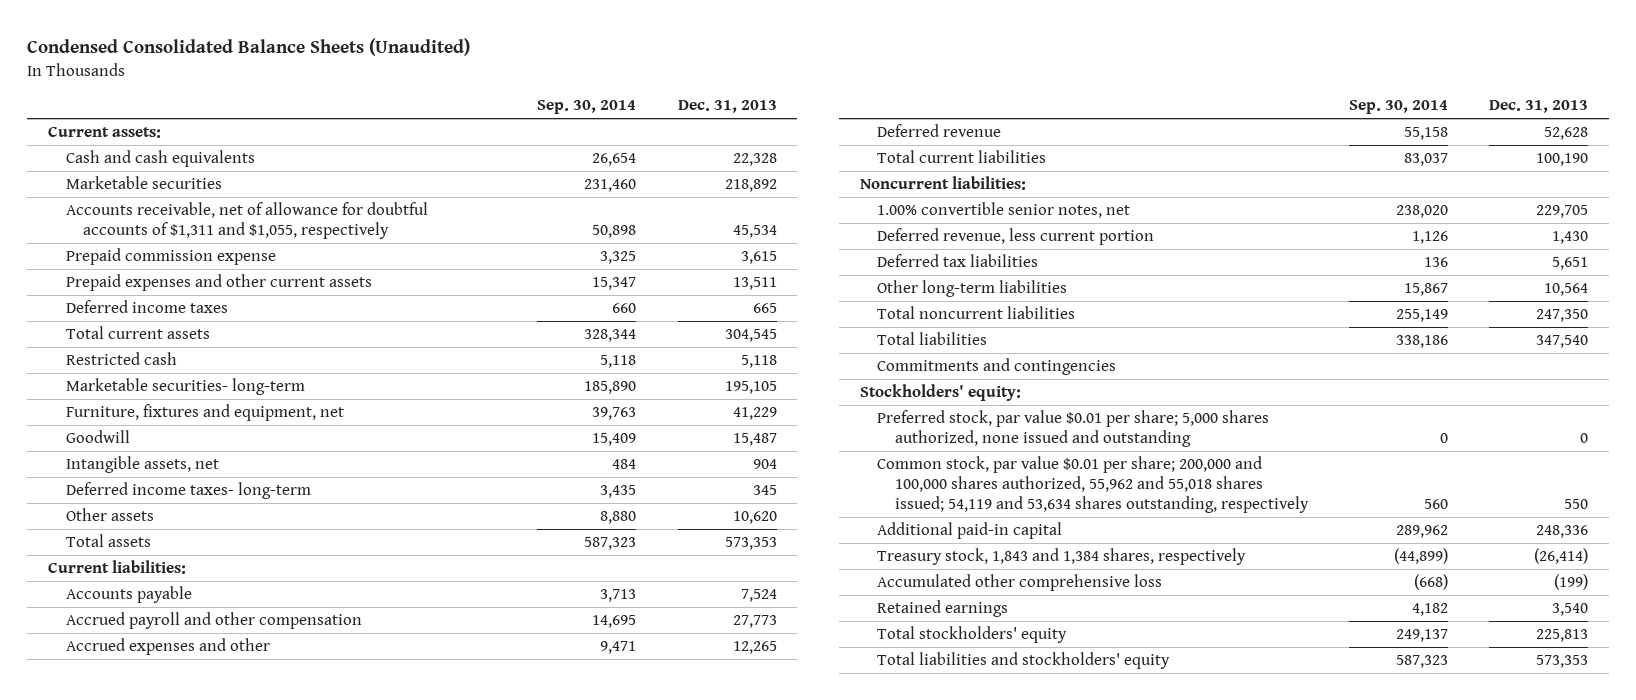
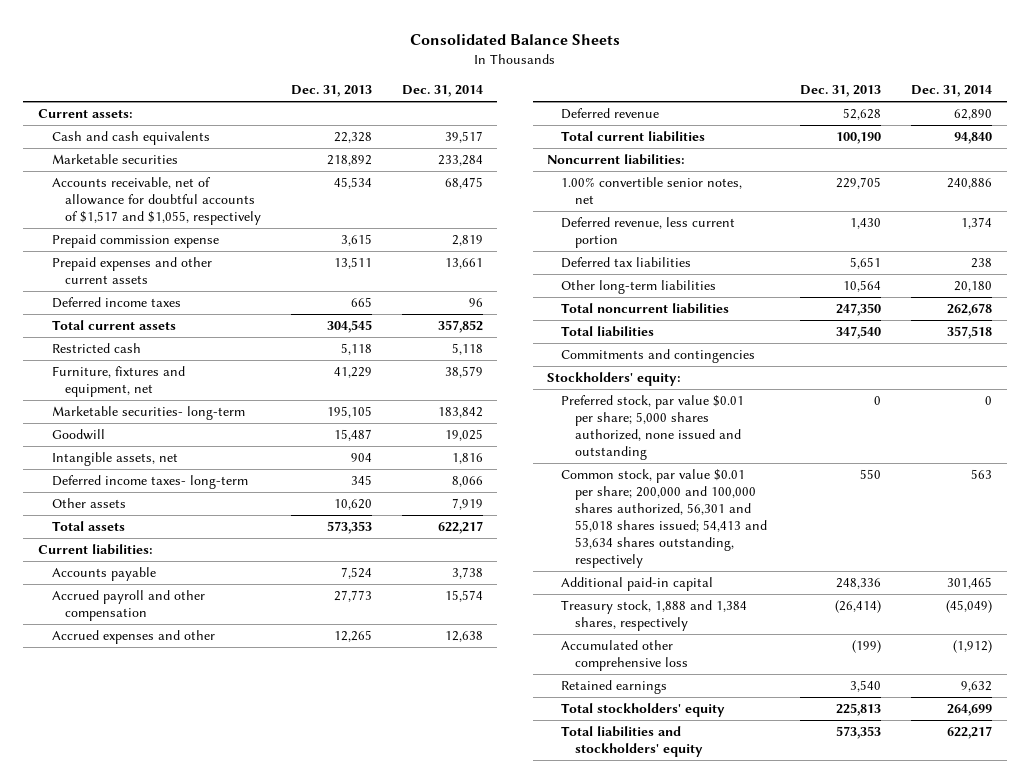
[27,38,471,57] Condensed Consolidated Balance Sheets (Unaudited) -> [409,34,620,46] Consolidated Balance Sheets
[537,100,637,115] Sep. 30, 2014 -> none
none -> [401,85,483,98] Dec. 31, 2014
[65,202,428,240] Accounts receivable, net of allowance for doubtful accounts of $1,311 and $1,055, respectively -> [51,177,262,225] Accounts receivable, net of allowance for doubtful accounts of $1,517 and $1,055, respectively
[65,378,305,396] Marketable securities- long-term -> [51,406,245,421] Marketable securities- long-term
[877,456,1309,514] Common stock, par value $0.01 per share; 200,000 and 100,000 shares authorized, 55,962 and 55,018 shares issued; 54,119 and 53,634 shares outstanding, respectively -> [560,469,767,568] Common stock, par value $0.01 per share; 200,000 and 100,000 shares authorized, 56,301 and 55,018 shares issued; 54,413 and 53,634 shares outstanding, respectively
[877,548,1247,566] Treasury stock, 1,843 and 1,384 shares, respectively -> [560,600,747,632] Treasury stock, 1,888 and 1,384 shares, respectively

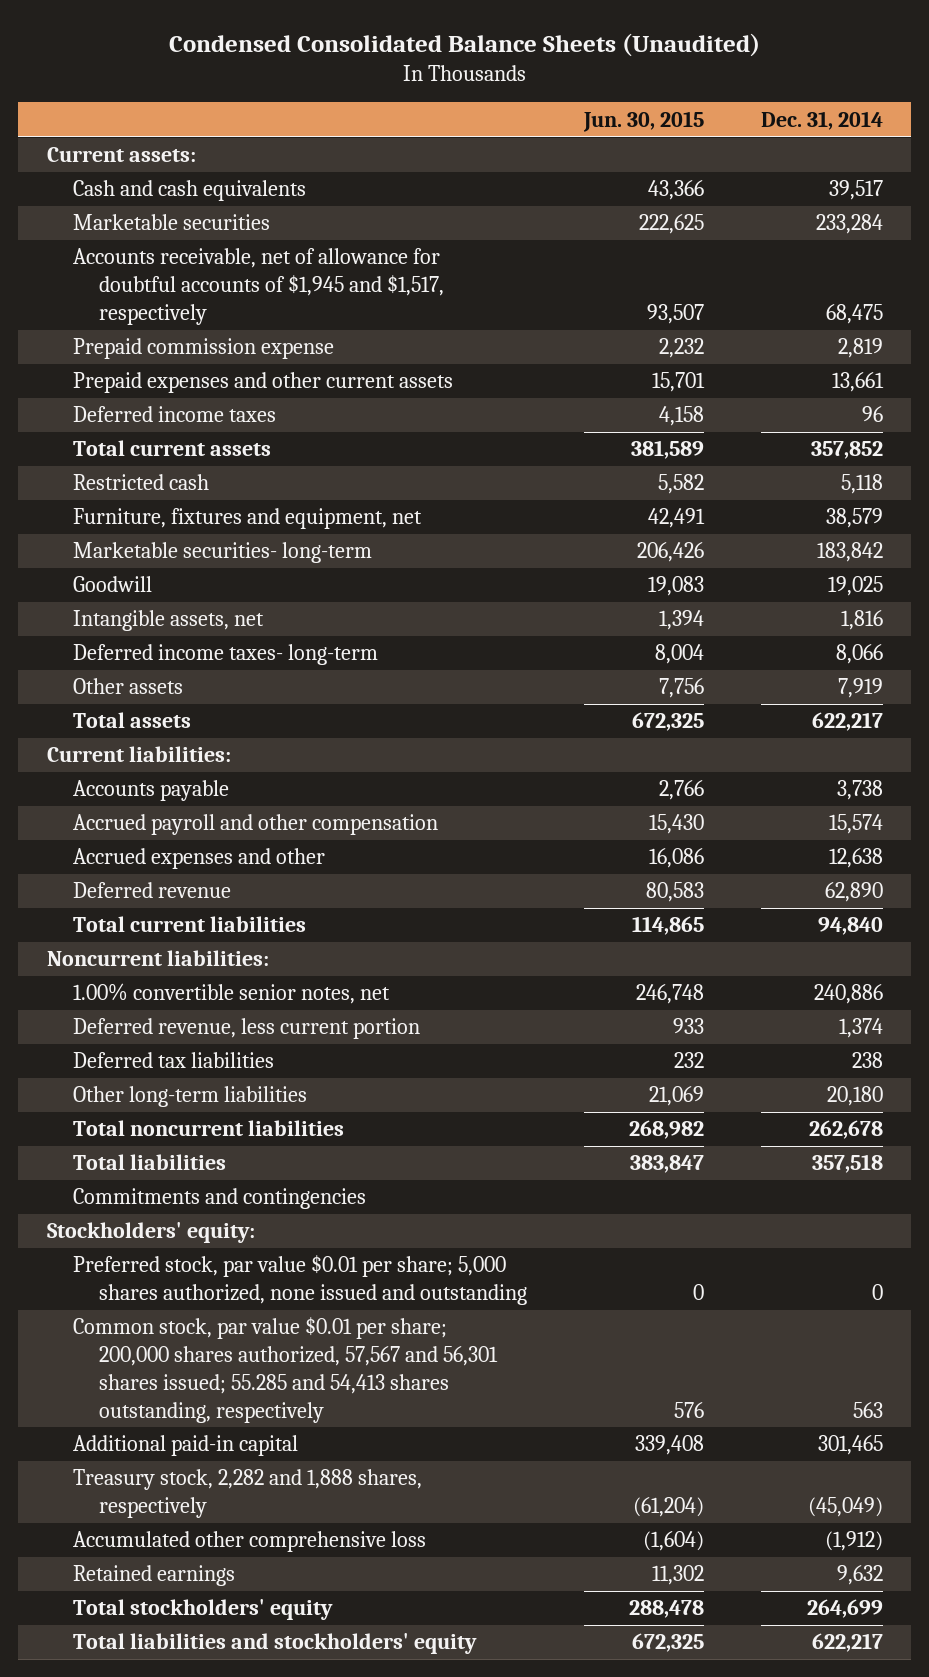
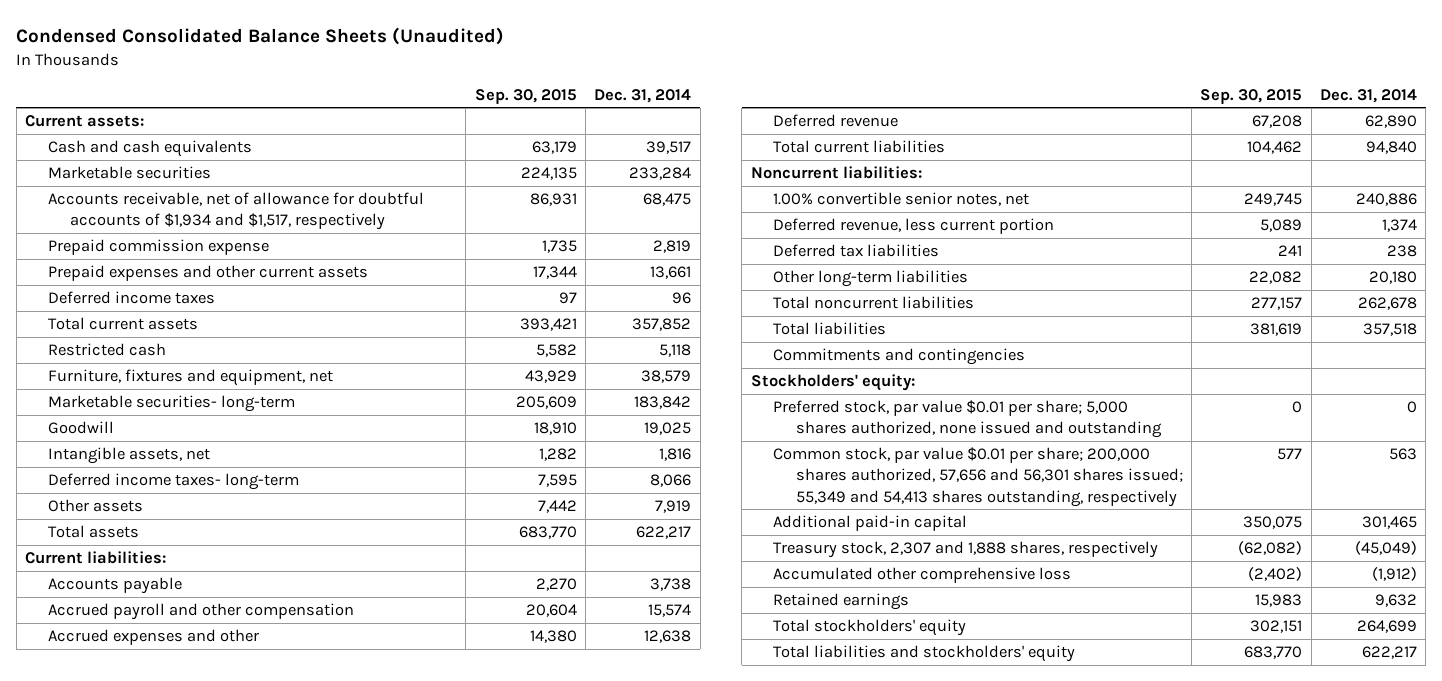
[582,110,704,132] Jun. 30, 2015 -> none
none -> [474,88,577,104] Sep. 30, 2015
[72,248,444,325] Accounts receivable, net of allowance for doubtful accounts of $1,945 and $1,517, respectively -> [47,192,424,231] Accounts receivable, net of allowance for doubtful accounts of $1,934 and $1,517, respectively
[72,1317,498,1423] Common stock, par value $0.01 per share; 200,000 shares authorized, 57,567 and 56,301 shares issued; 55.285 and 54,413 shares outstanding, respectively -> [773,447,1183,507] Common stock, par value $0.01 per share; 200,000 shares authorized, 57,656 and 56,301 shares issued; 55,349 and 54,413 shares outstanding, respectively
[72,1469,422,1519] Treasury stock, 2,282 and 1,888 shares, respectively -> [773,541,1159,559] Treasury stock, 2,307 and 1,888 shares, respectively

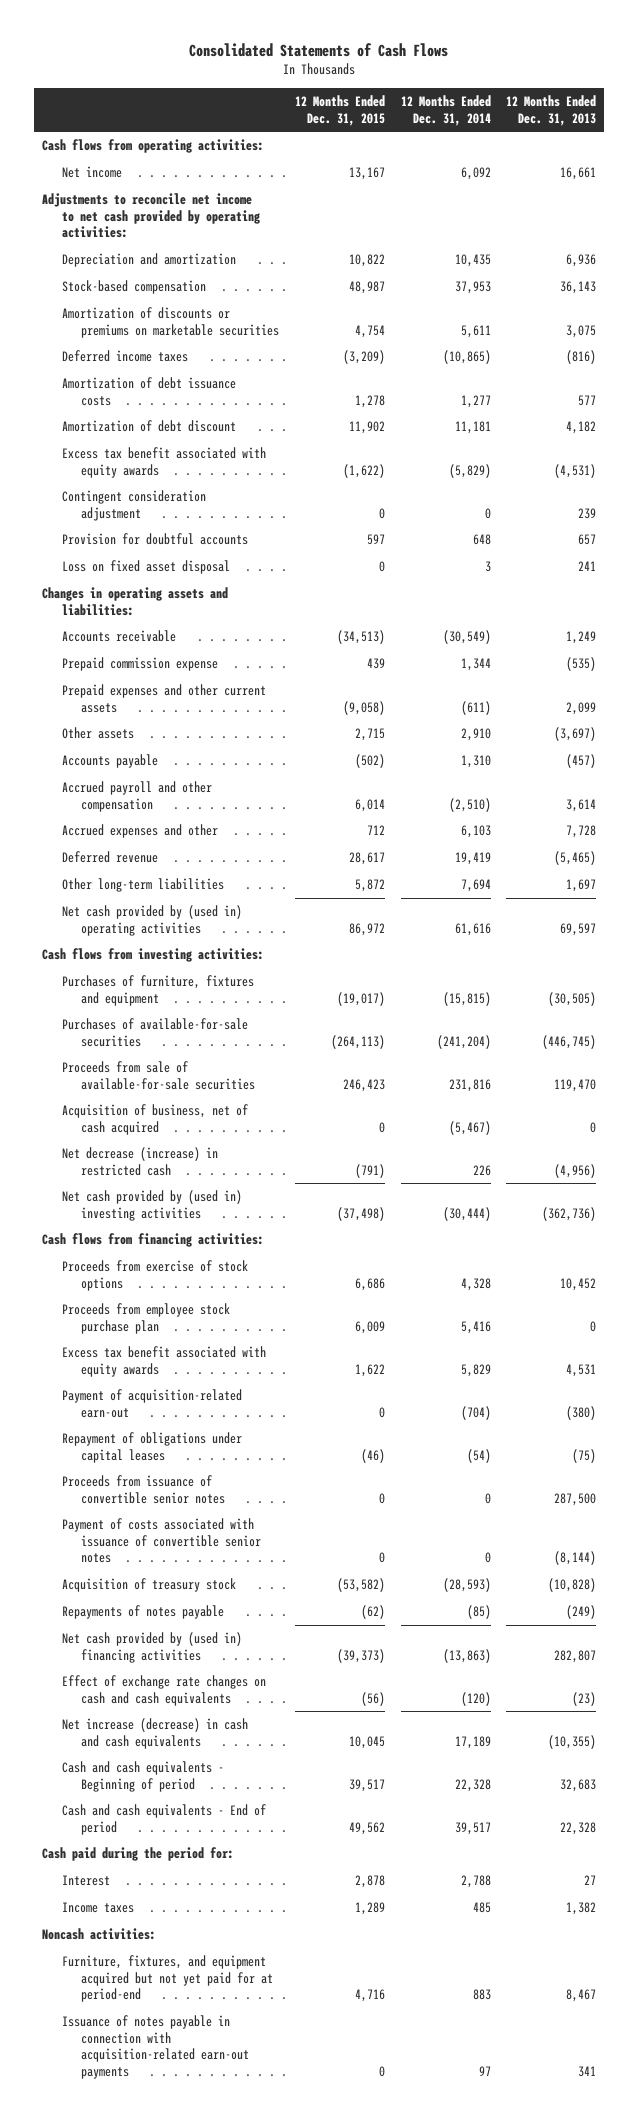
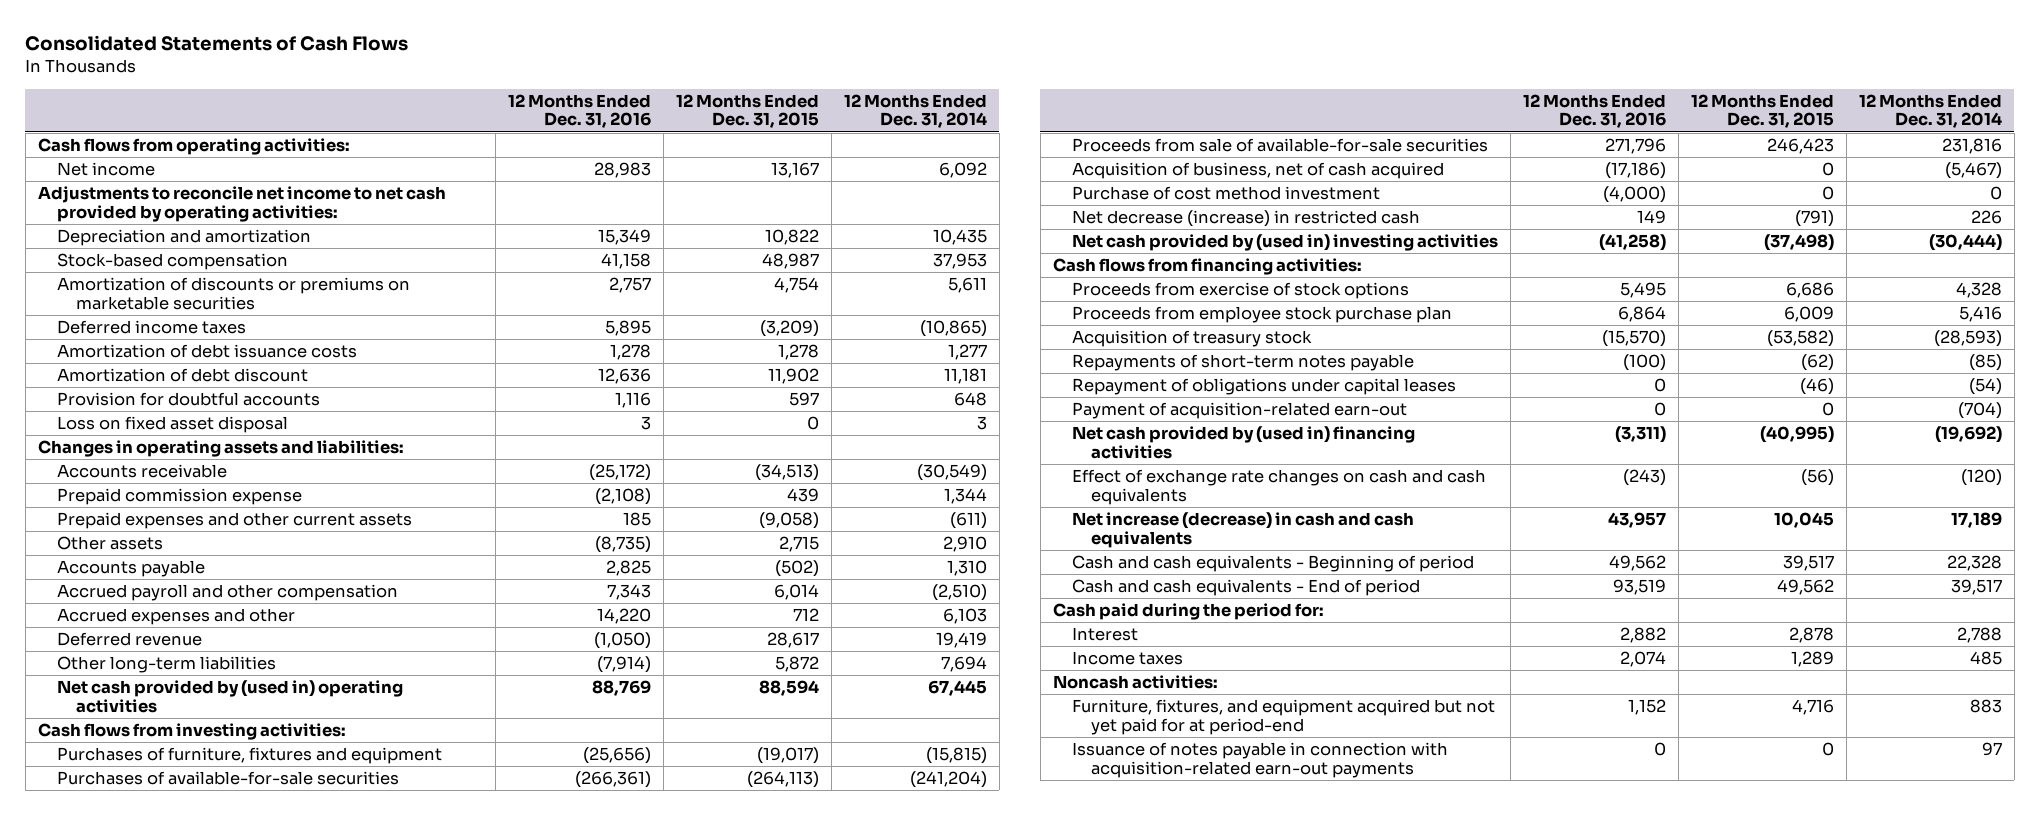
[506,94,597,126] 12 Months Ended Dec. 31, 2013 -> none
none -> [507,93,651,129] 12 Months Ended Dec. 31, 2016
[61,447,266,478] Excess tax benefit associated with equity awards -> none
[61,490,206,521] Contingent consideration adjustment -> none
[348,922,385,936] 86,972 -> [758,679,819,696] 88,594
[454,922,491,936] 61,616 -> [927,679,987,696] 67,445
none -> [1072,185,1381,200] Purchase of cost method investment
[61,1346,266,1377] Excess tax benefit associated with equity awards -> none
[61,1475,226,1504] Proceeds from issuance of convertible senior notes -> none
[61,1518,262,1564] Payment of costs associated with issuance of convertible senior notes -> none
[61,1605,224,1620] Repayments of notes payable -> [1072,353,1415,371] Repayments of short-term notes payable
[61,1432,242,1463] Repayment of obligations under capital leases -> [1072,377,1457,395] Repayment of obligations under capital leases
[61,1389,242,1418] Payment of acquisition-related earn-out -> [1072,401,1408,419] Payment of acquisition-related earn-out
[336,1648,385,1663] (39,373) -> [1759,425,1834,443] (40,995)
[442,1648,491,1663] (13,863) -> [1934,425,2002,443] (19,692)

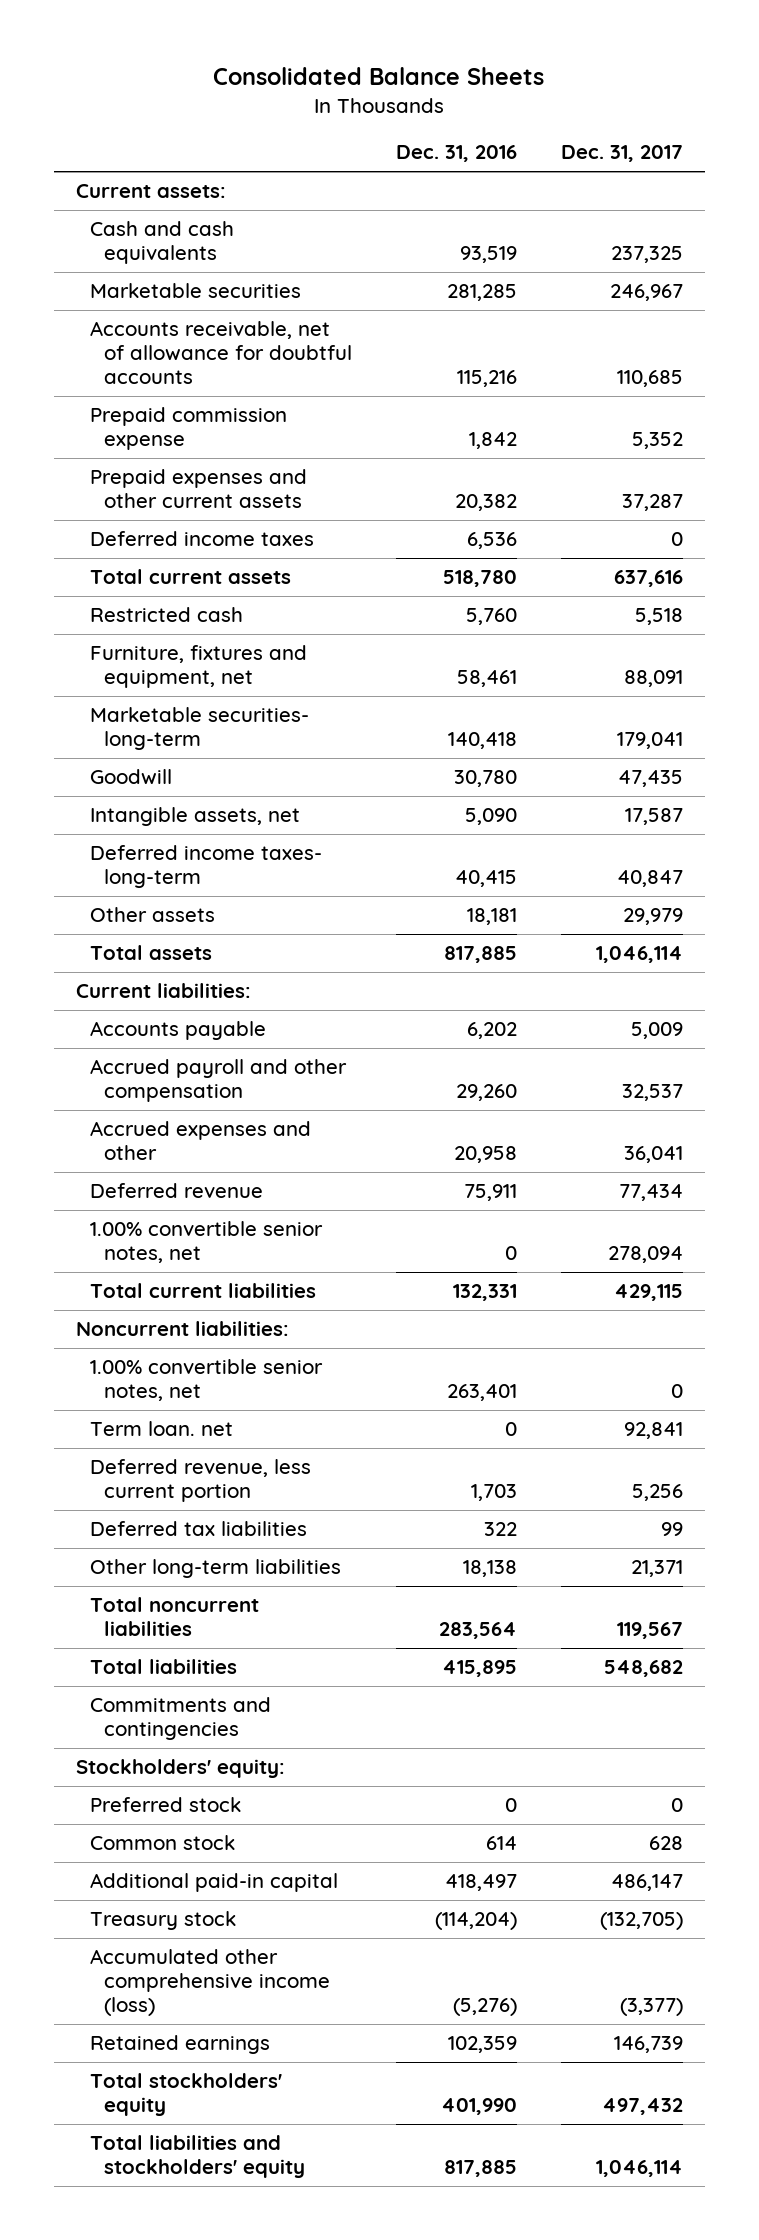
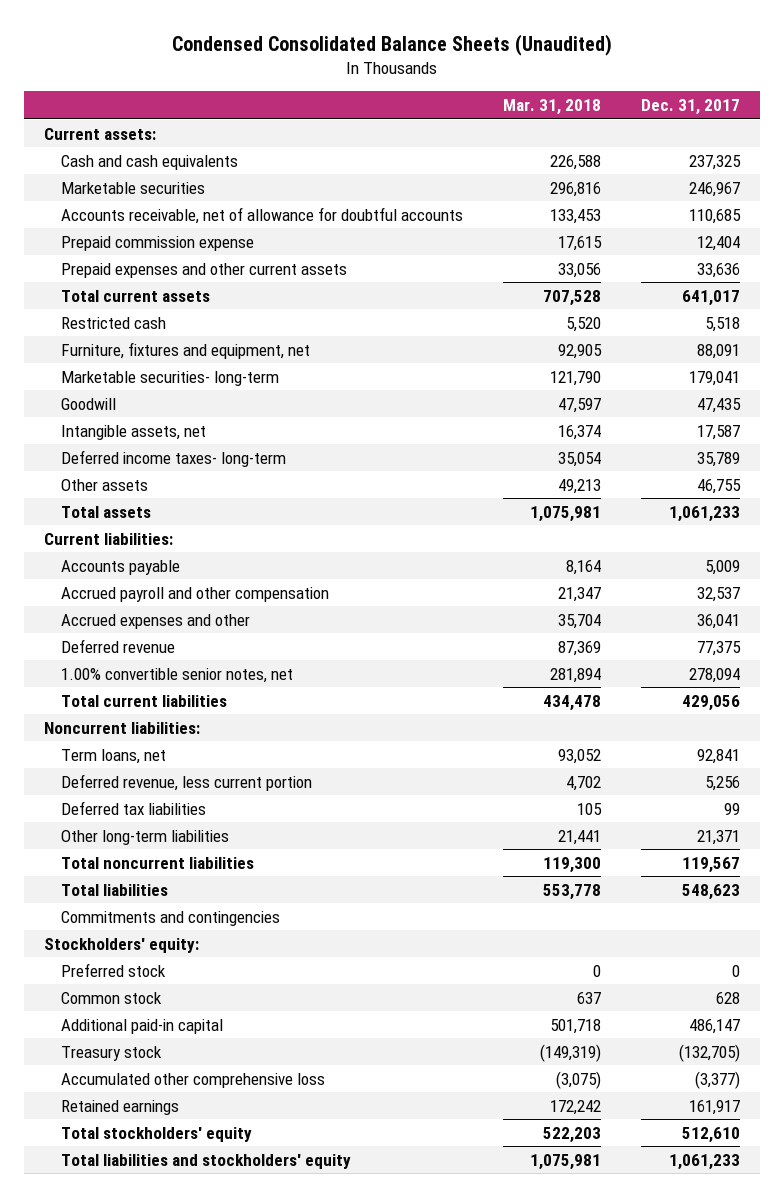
[213,67,545,86] Consolidated Balance Sheets -> [172,33,613,56] Condensed Consolidated Balance Sheets (Unaudited)
[396,145,518,163] Dec. 31, 2016 -> none
none -> [502,99,601,116] Mar. 31, 2018
[90,531,315,547] Deferred income taxes -> none
[632,432,684,450] 5,352 -> [697,235,741,251] 12,404
[622,494,684,512] 37,287 -> [697,262,741,278] 33,636
[614,570,684,588] 637,616 -> [682,289,741,306] 641,017
[617,870,684,888] 40,847 -> [697,451,741,467] 35,789
[623,908,684,926] 29,979 -> [697,478,742,494] 46,755
[596,946,684,964] 1,046,114 -> [669,505,741,522] 1,061,233
[619,1184,684,1202] 77,434 -> [697,640,742,656] 77,375
[614,1284,684,1302] 429,115 -> [682,694,741,711] 429,056
[90,1359,324,1402] 1.00% convertible senior notes, net -> none
[90,1421,234,1437] Term loan. net -> [60,748,166,764] Term loans, net
[604,1660,684,1678] 548,682 -> [682,883,741,900] 548,623
[90,1949,331,2017] Accumulated other comprehensive income (loss) -> [60,1072,325,1088] Accumulated other comprehensive loss
[614,2036,684,2054] 146,739 -> [689,1099,741,1115] 161,917
[602,2098,684,2116] 497,432 -> [682,1126,741,1143] 512,610
[596,2160,684,2178] 1,046,114 -> [669,1153,741,1170] 1,061,233

